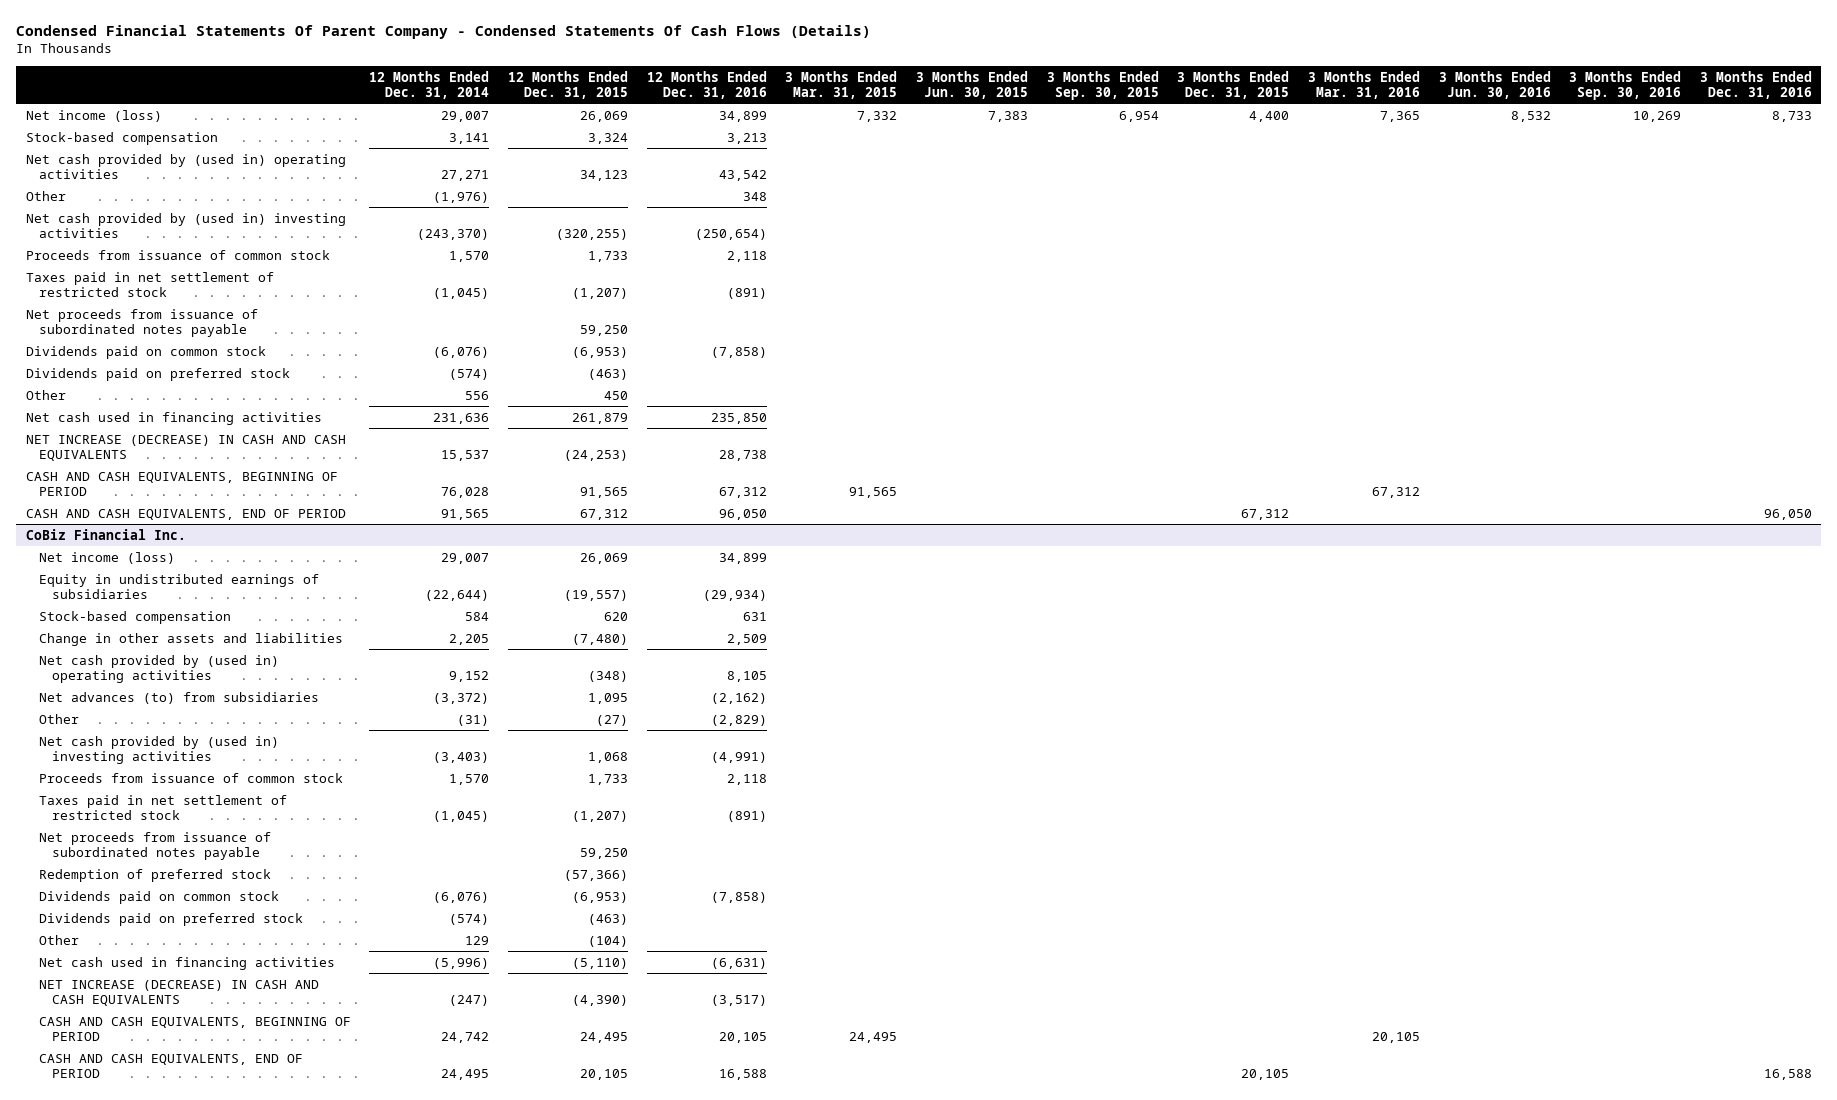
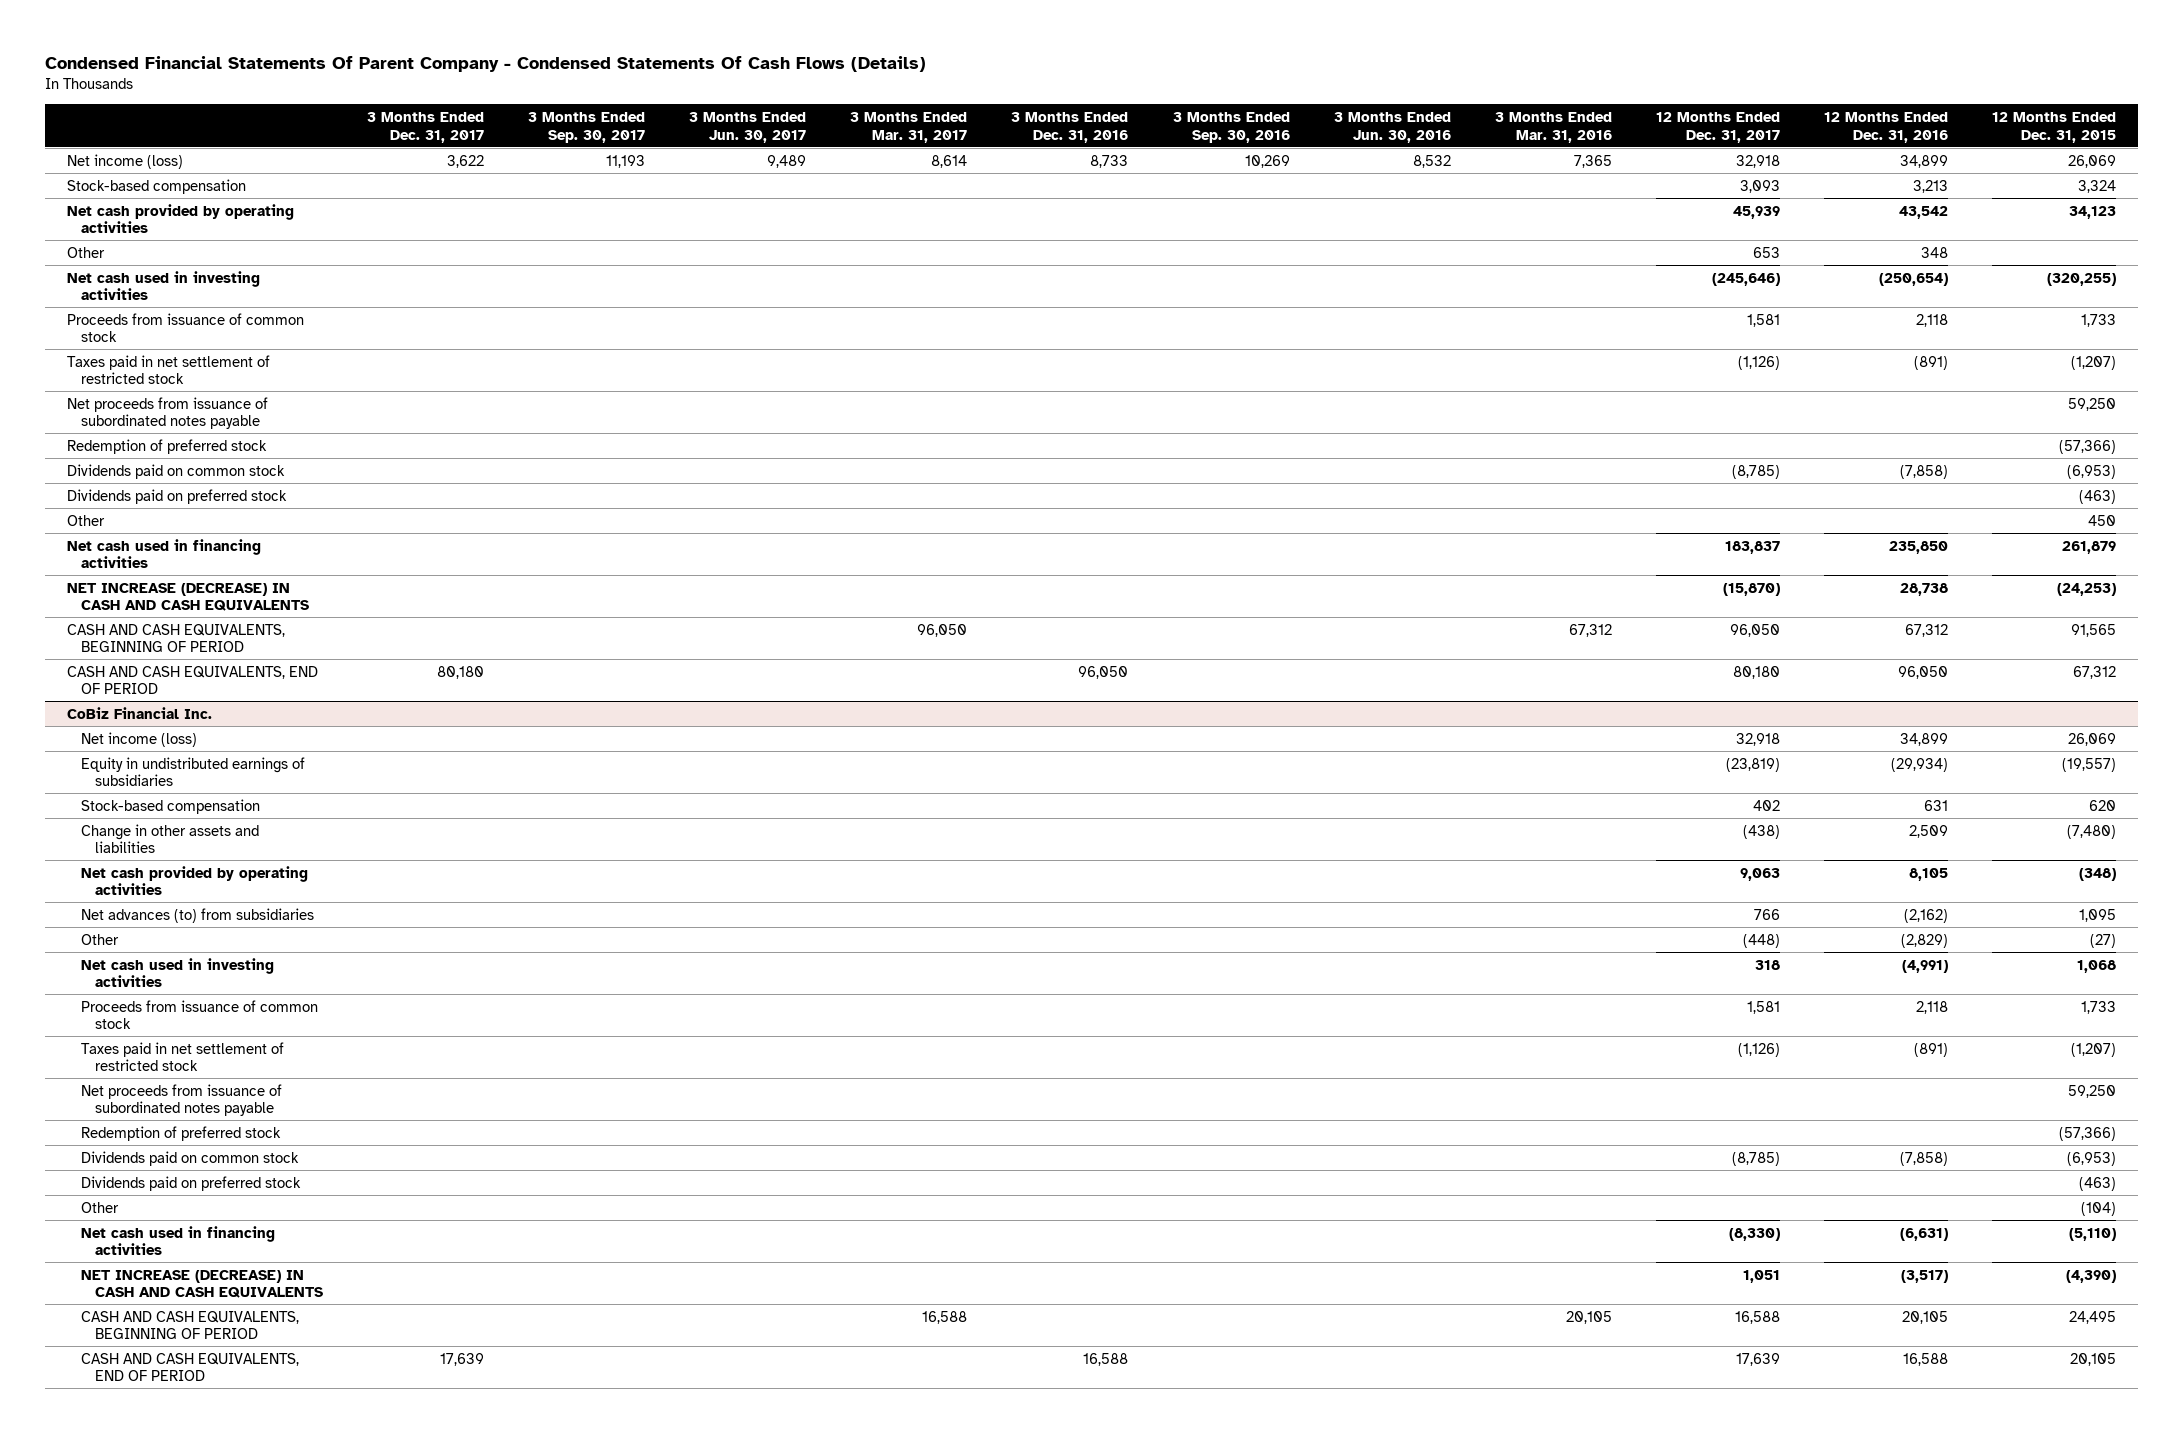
[369,70,490,99] 12 Months Ended Dec. 31, 2014 -> none
[785,70,898,99] 3 Months Ended Mar. 31, 2015 -> none
[915,70,1028,99] 3 Months Ended Jun. 30, 2015 -> none
[1046,70,1159,100] 3 Months Ended Sep. 30, 2015 -> none
[1177,70,1290,99] 3 Months Ended Dec. 31, 2015 -> none
none -> [366,112,484,143] 3 Months Ended Dec. 31, 2017
none -> [528,112,646,143] 3 Months Ended Sep. 30, 2017
none -> [689,112,807,143] 3 Months Ended Jun. 30, 2017
none -> [850,112,968,143] 3 Months Ended Mar. 31, 2017
none -> [1655,112,1780,143] 12 Months Ended Dec. 31, 2017
[25,153,346,179] Net cash provided by (used in) operating activities -> [67,203,295,234] Net cash provided by operating activities
[25,212,346,238] Net cash provided by (used in) investing activities -> [67,270,261,301] Net cash used in investing activities
none -> [67,438,268,454] Redemption of preferred stock
[38,654,279,683] Net cash provided by (used in) operating activities -> [80,865,308,896] Net cash provided by operating activities
[38,735,279,764] Net cash provided by (used in) investing activities -> [80,957,274,988] Net cash used in investing activities

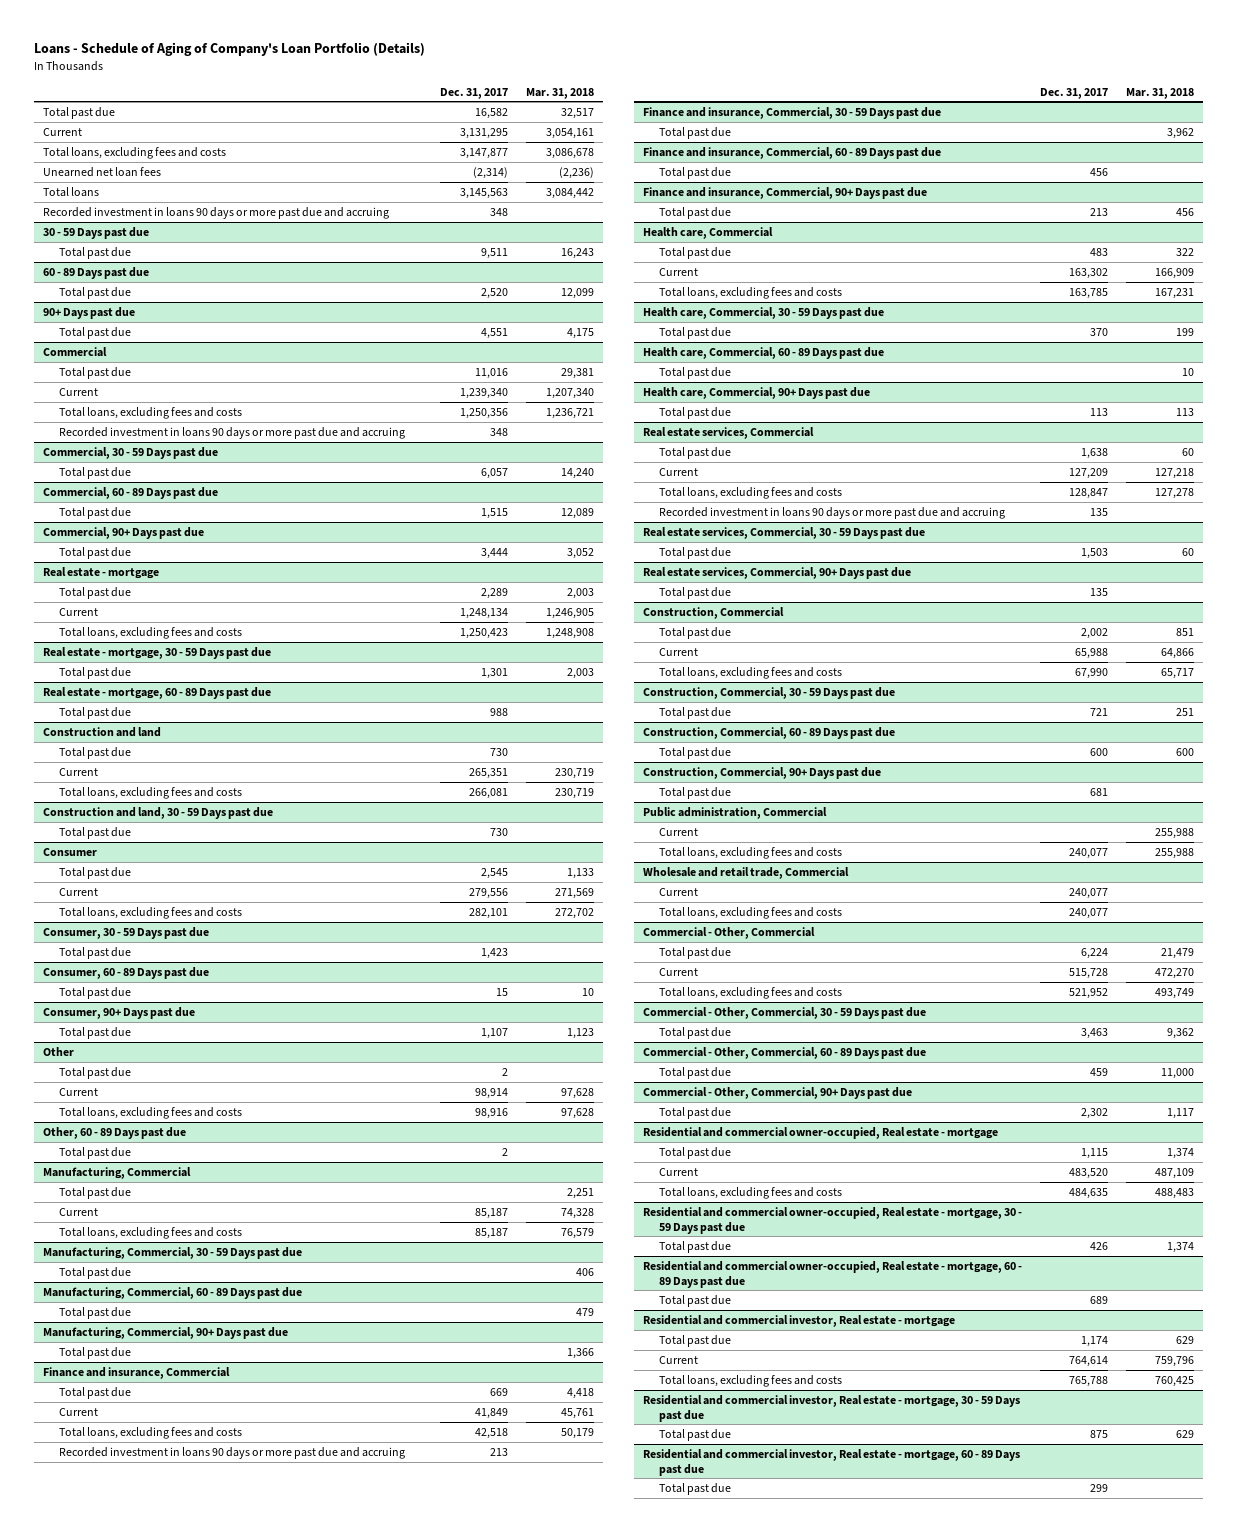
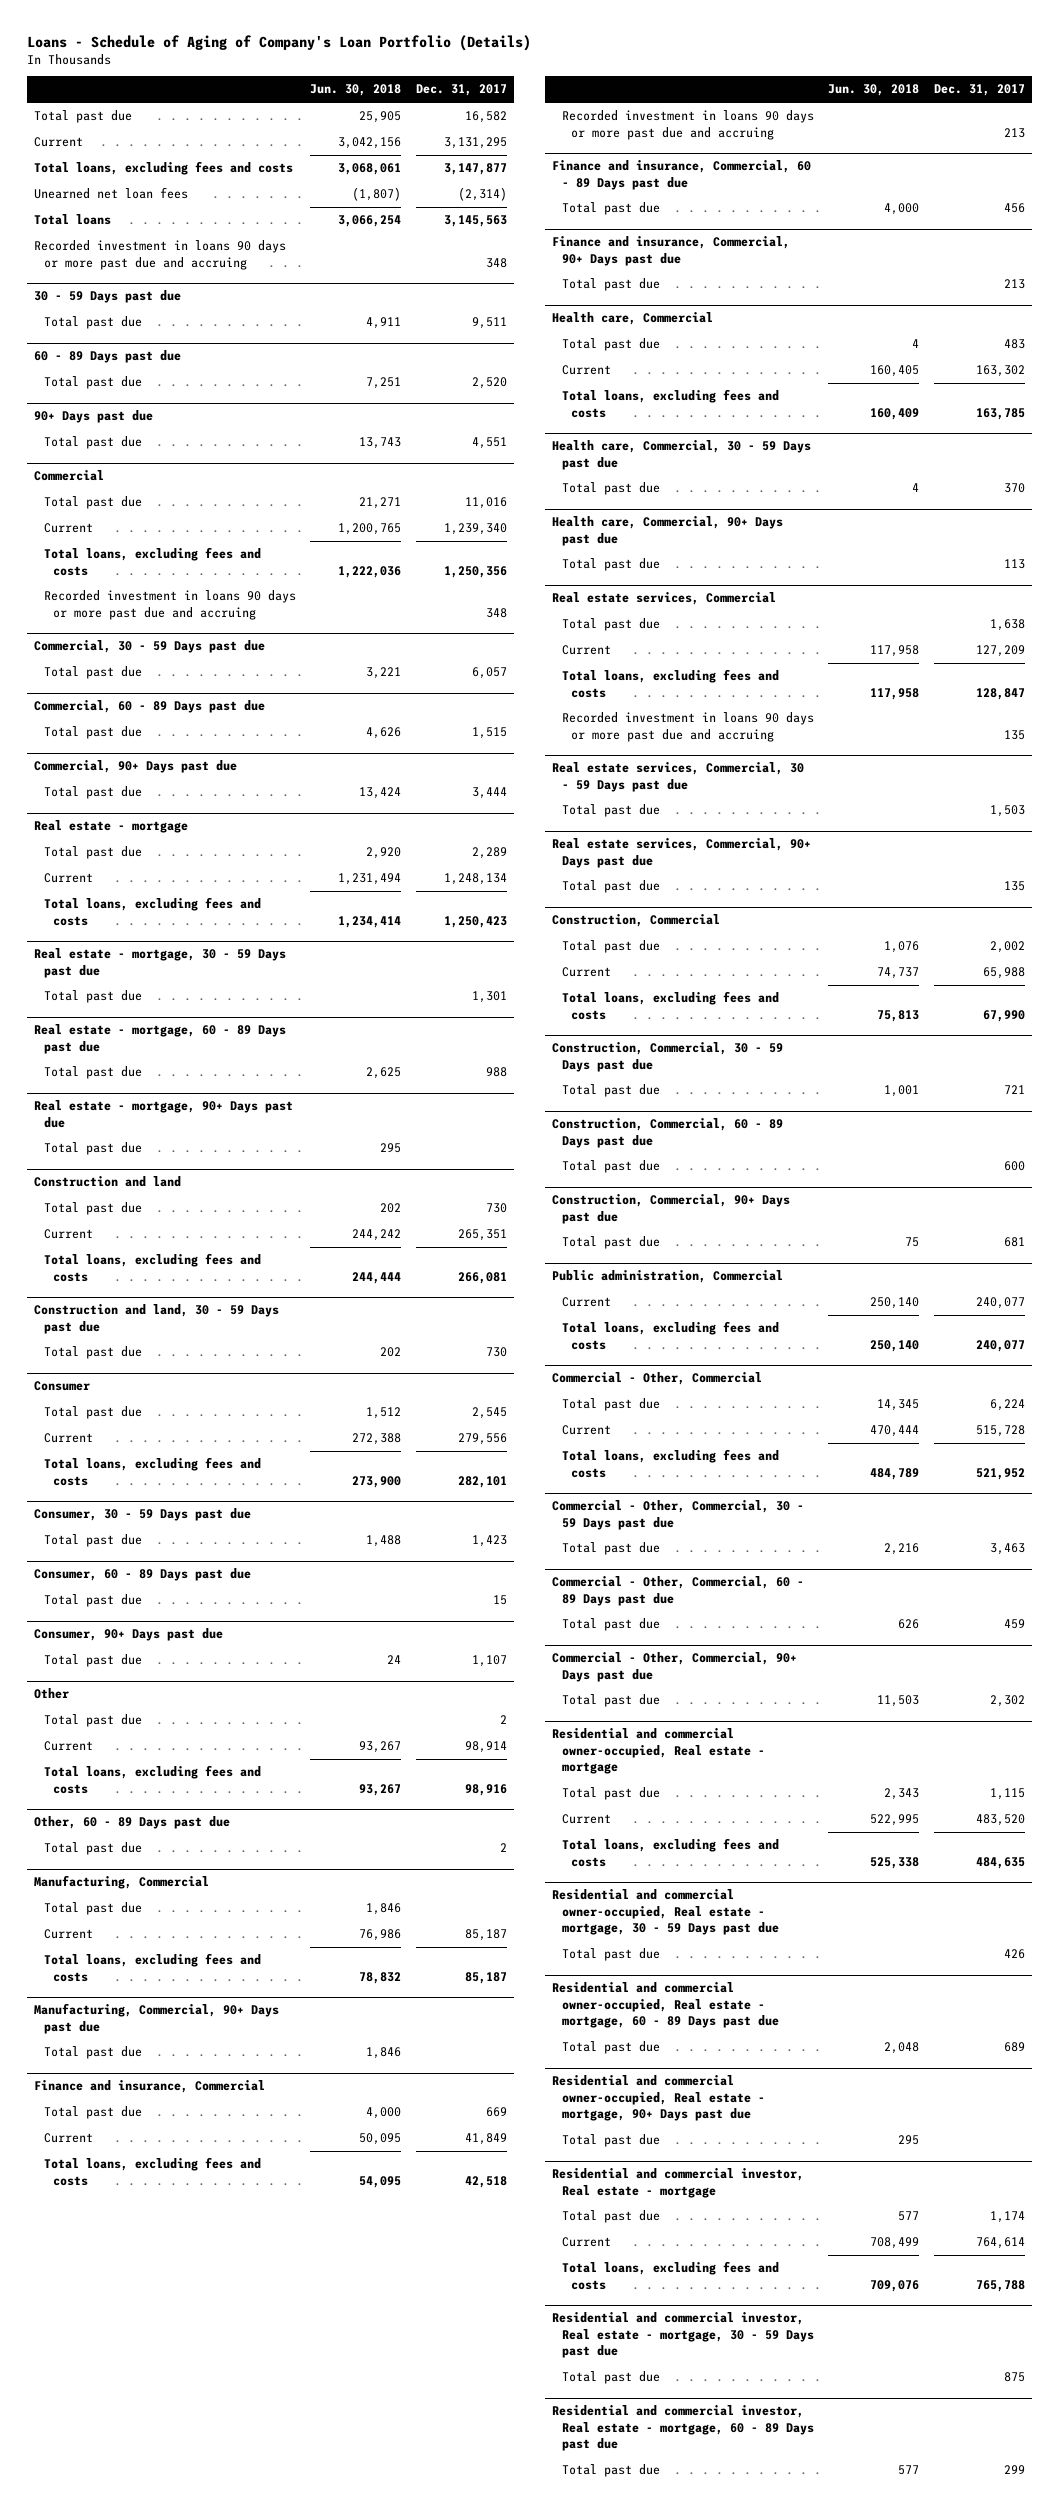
[526,87,595,99] Mar. 31, 2018 -> none
none -> [310,84,402,97] Jun. 30, 2018
none -> [34,1100,294,1128] Real estate - mortgage, 90+ Days past due
none -> [43,1142,142,1156] Total past due
[43,1246,303,1259] Manufacturing, Commercial, 30 - 59 Days past due -> none
[59,1266,132,1279] Total past due -> none
[43,1286,303,1299] Manufacturing, Commercial, 60 - 89 Days past due -> none
[59,1306,132,1319] Total past due -> none
[642,106,941,119] Finance and insurance, Commercial, 30 - 59 Days past due -> none
[658,126,731,139] Total past due -> none
[642,346,884,359] Health care, Commercial, 60 - 89 Days past due -> none
[658,366,731,379] Total past due -> none
[658,827,698,836] Current -> none
[658,846,842,859] Total loans, excluding fees and costs -> none
[642,866,849,879] Wholesale and retail trade, Commercial -> none
none -> [552,2075,765,2121] Residential and commercial owner-occupied, Real estate - mortgage, 90+ Days past due
none -> [561,2134,660,2148] Total past due

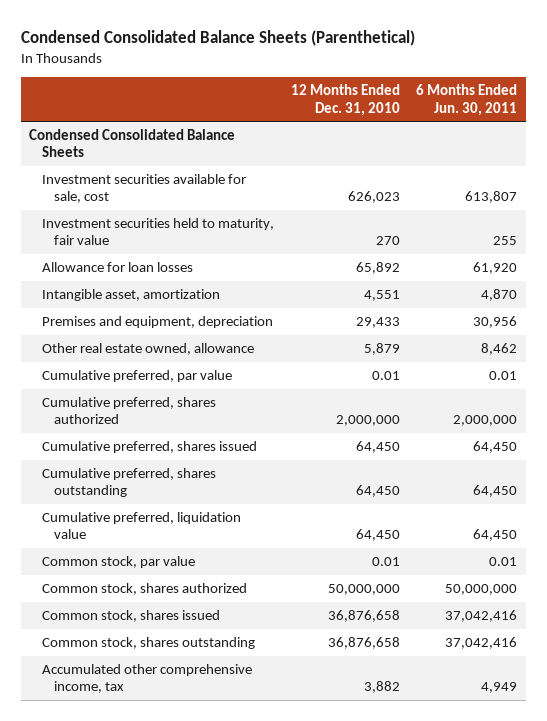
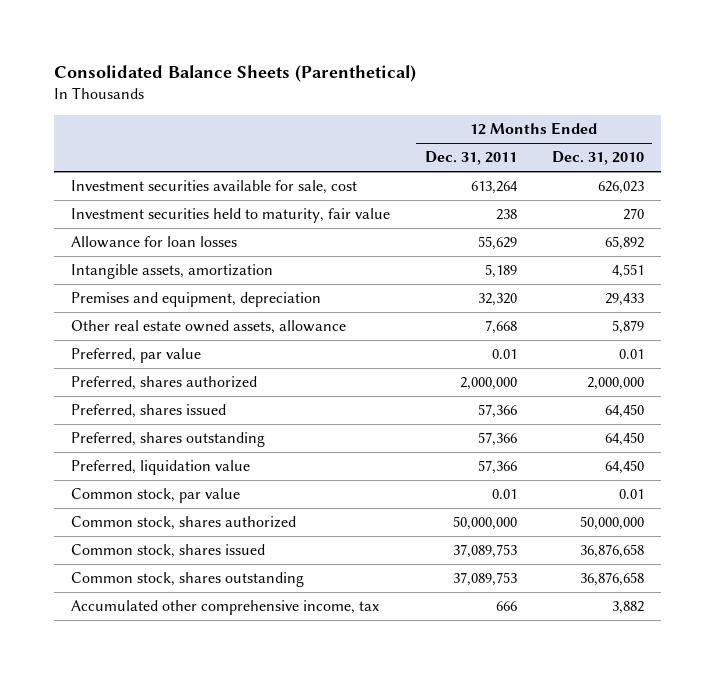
[20,30,415,47] Condensed Consolidated Balance Sheets (Parenthetical) -> [53,64,416,82] Consolidated Balance Sheets (Parenthetical)
[416,84,518,116] 6 Months Ended Jun. 30, 2011 -> none
none -> [424,151,517,166] Dec. 31, 2011
[29,129,236,158] Condensed Consolidated Balance Sheets -> none
[41,289,220,302] Intangible asset, amortization -> [70,264,273,280] Intangible assets, amortization
[41,343,254,356] Other real estate owned, allowance -> [70,320,346,335] Other real estate owned assets, allowance
[41,370,232,383] Cumulative preferred, par value -> [70,348,201,364] Preferred, par value
[41,397,216,425] Cumulative preferred, shares authorized -> [70,376,257,391] Preferred, shares authorized
[41,441,257,454] Cumulative preferred, shares issued -> [70,404,226,419] Preferred, shares issued
[41,468,216,498] Cumulative preferred, shares outstanding -> [70,432,265,448] Preferred, shares outstanding
[41,512,241,540] Cumulative preferred, liquidation value -> [70,460,250,476] Preferred, liquidation value

